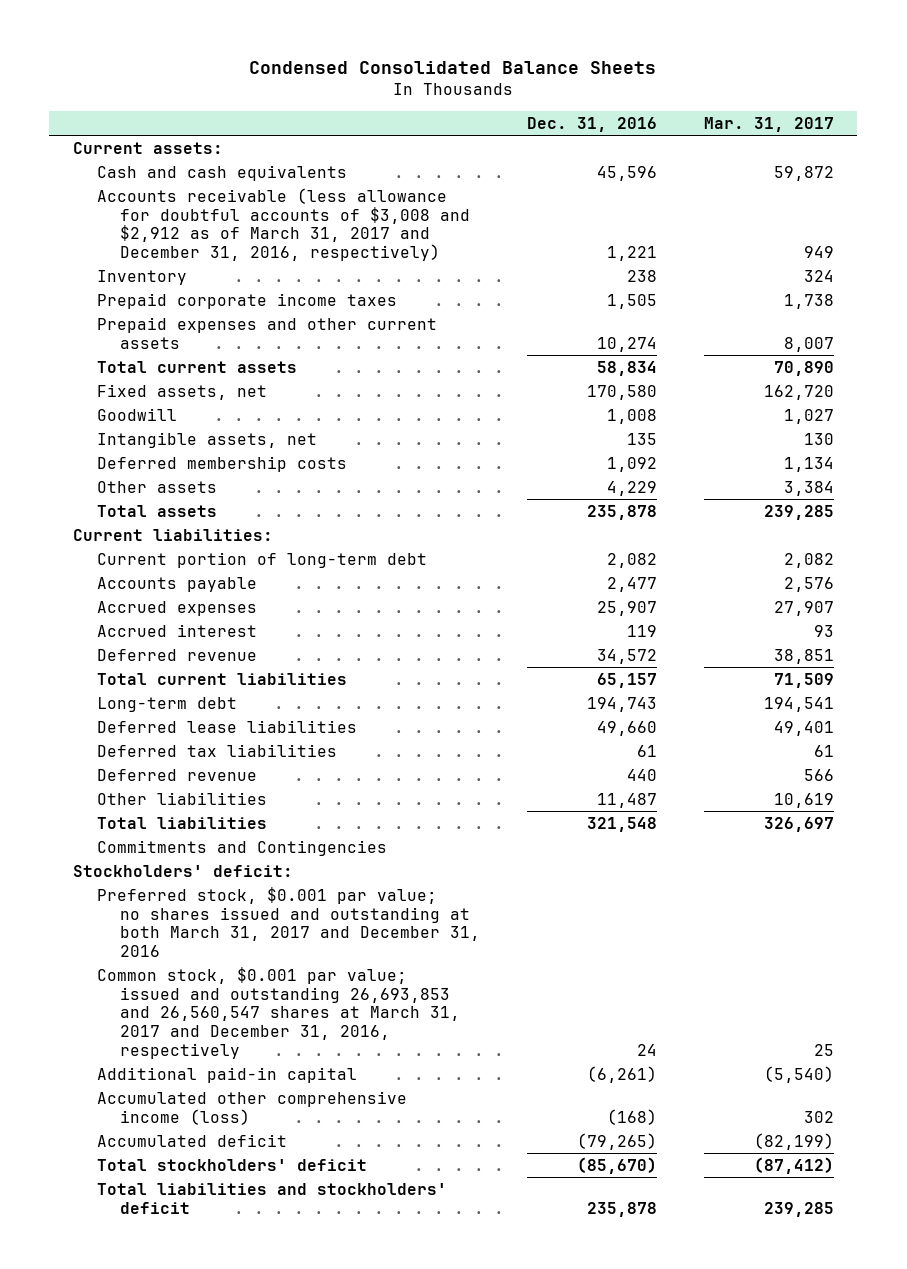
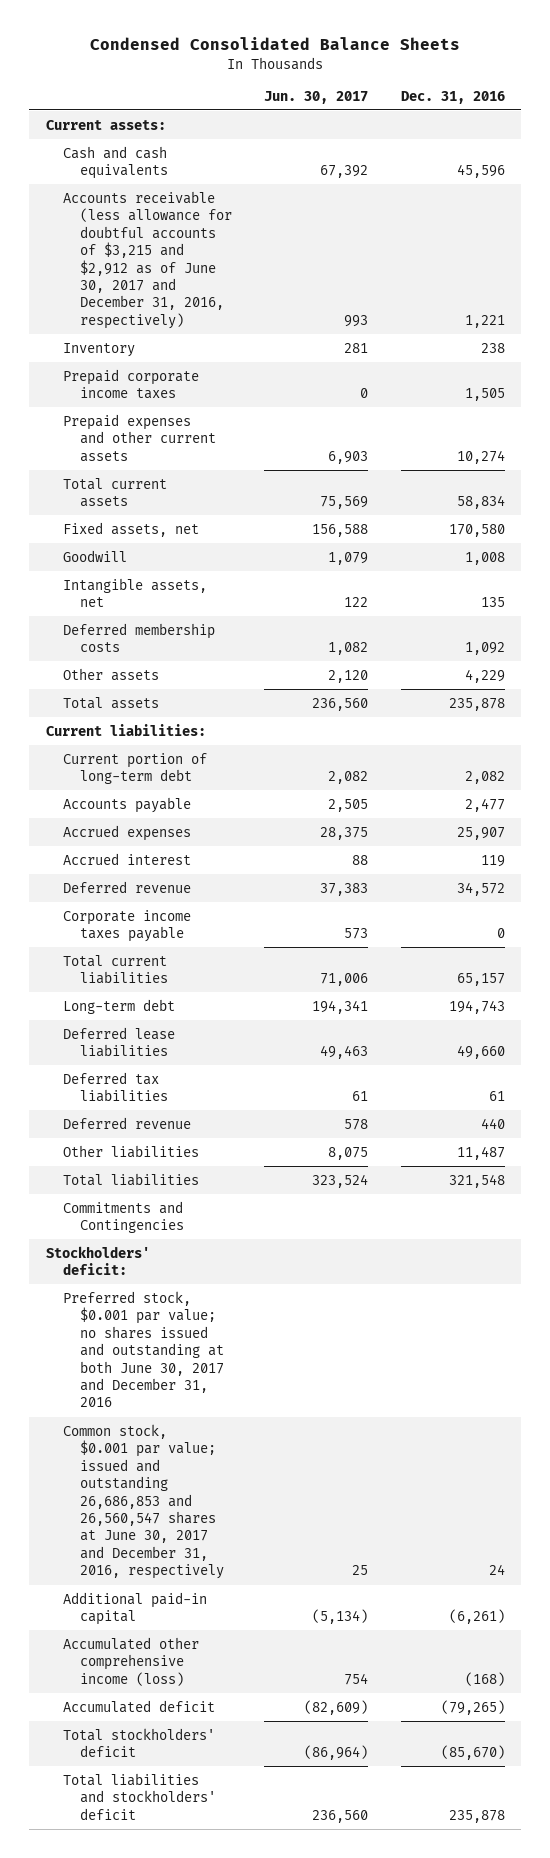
[703,117,834,133] Mar. 31, 2017 -> none
none -> [264,90,369,104] Jun. 30, 2017
[96,187,471,262] Accounts receivable (less allowance for doubtful accounts of $3,008 and $2,912 as of March 31, 2017 and December 31, 2016, respectively) -> [62,190,233,329] Accounts receivable (less allowance for doubtful accounts of $3,215 and $2,912 as of June 30, 2017 and December 31, 2016, respectively)
none -> [62,909,191,943] Corporate income taxes payable
[96,886,481,958] Preferred stock, $0.001 par value; no shares issued and outstanding at both March 31, 2017 and December 31, 2016 -> [62,1290,225,1408] Preferred stock, $0.001 par value; no shares issued and outstanding at both June 30, 2017 and December 31, 2016
[96,966,461,1059] Common stock, $0.001 par value; issued and outstanding 26,693,853 and 26,560,547 shares at March 31, 2017 and December 31, 2016, respectively -> [62,1423,225,1580] Common stock, $0.001 par value; issued and outstanding 26,686,853 and 26,560,547 shares at June 30, 2017 and December 31, 2016, respectively

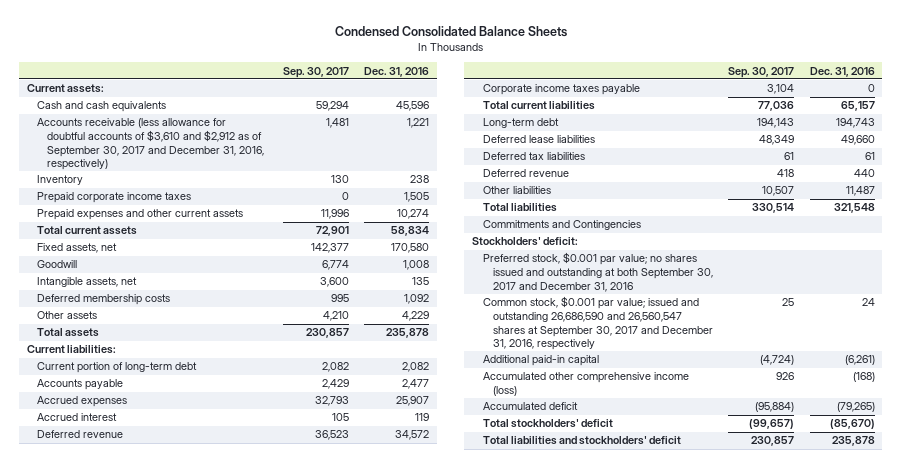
[264,90,369,104] Jun. 30, 2017 -> none
none -> [282,66,349,78] Sep. 30, 2017
[62,190,233,329] Accounts receivable (less allowance for doubtful accounts of $3,215 and $2,912 as of June 30, 2017 and December 31, 2016, respectively) -> [37,118,265,171] Accounts receivable (less allowance for doubtful accounts of $3,610 and $2,912 as of September 30, 2017 and December 31, 2016, respectively)
[62,1290,225,1408] Preferred stock, $0.001 par value; no shares issued and outstanding at both June 30, 2017 and December 31, 2016 -> [482,252,713,292] Preferred stock, $0.001 par value; no shares issued and outstanding at both September 30, 2017 and December 31, 2016
[62,1423,225,1580] Common stock, $0.001 par value; issued and outstanding 26,686,853 and 26,560,547 shares at June 30, 2017 and December 31, 2016, respectively -> [482,296,713,351] Common stock, $0.001 par value; issued and outstanding 26,686,590 and 26,560,547 shares at September 30, 2017 and December 31, 2016, respectively

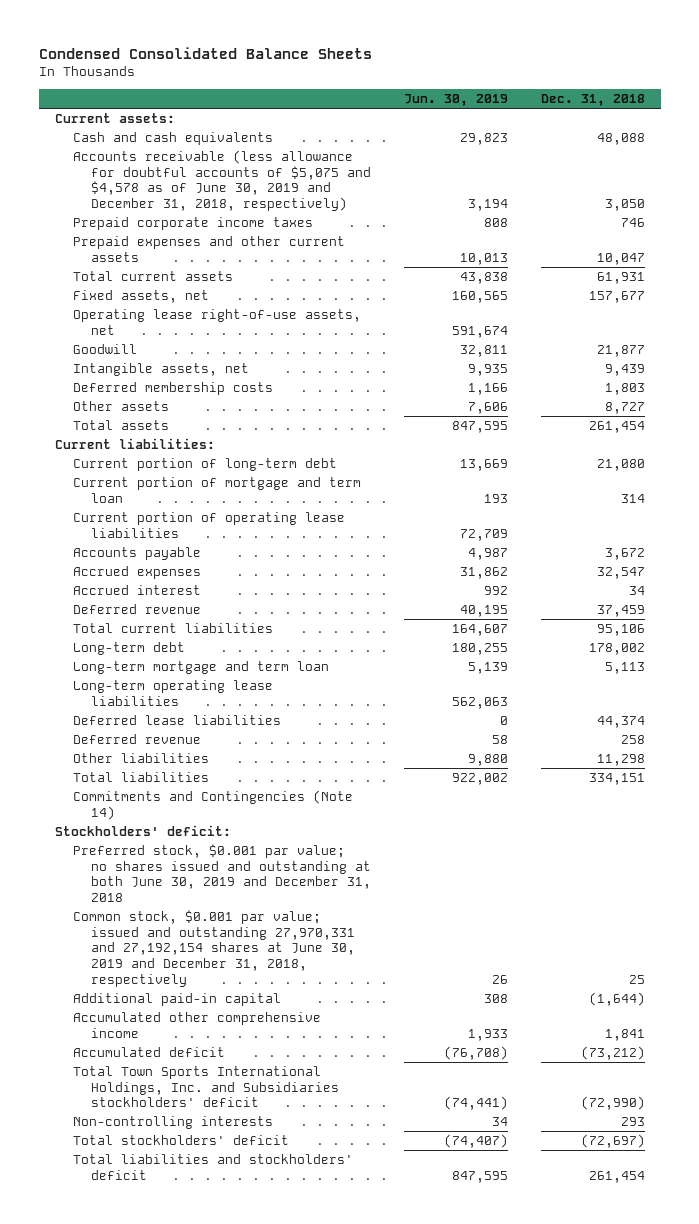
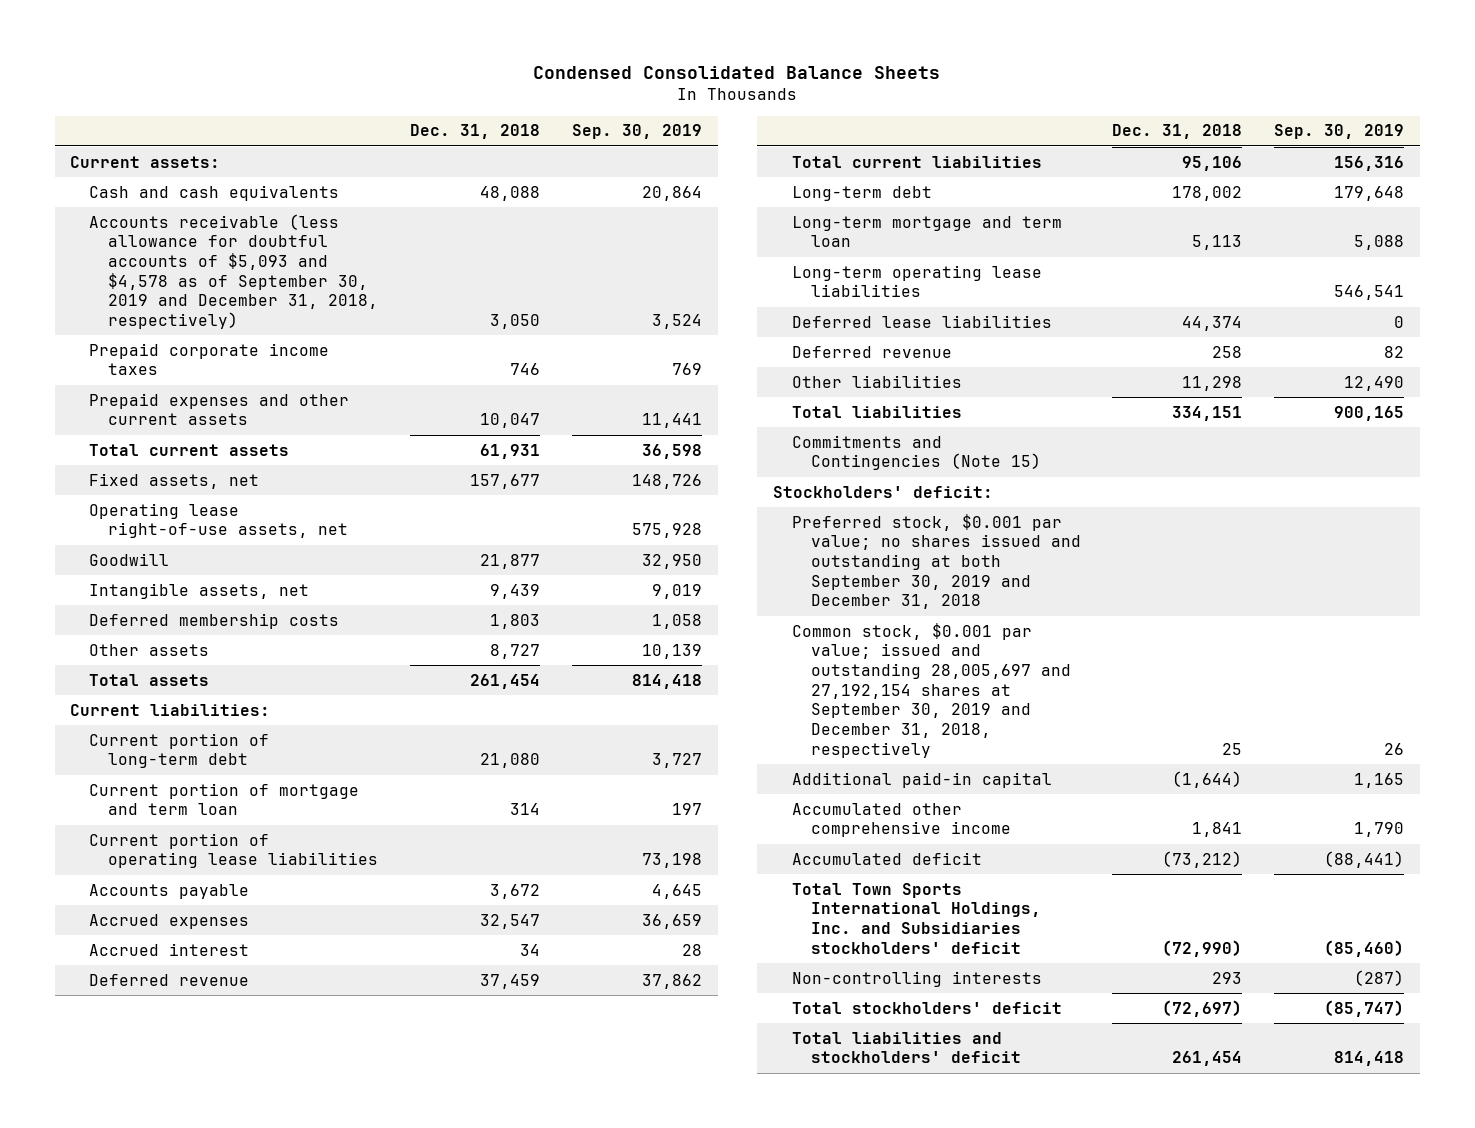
[403,94,508,107] Jun. 30, 2019 -> none
none -> [571,124,702,140] Sep. 30, 2019
[73,150,372,212] Accounts receivable (less allowance for doubtful accounts of $5,075 and $4,578 as of June 30, 2019 and December 31, 2018, respectively) -> [89,213,379,329] Accounts receivable (less allowance for doubtful accounts of $5,093 and $4,578 as of September 30, 2019 and December 31, 2018, respectively)
[73,790,354,820] Commitments and Contingencies (Note 14) -> [791,434,1041,471] Commitments and Contingencies (Note 15)
[73,844,372,903] Preferred stock, $0.001 par value; no shares issued and outstanding at both June 30, 2019 and December 31, 2018 -> [791,513,1081,610] Preferred stock, $0.001 par value; no shares issued and outstanding at both September 30, 2019 and December 31, 2018
[73,910,356,987] Common stock, $0.001 par value; issued and outstanding 27,970,331 and 27,192,154 shares at June 30, 2019 and December 31, 2018, respectively -> [791,622,1071,758] Common stock, $0.001 par value; issued and outstanding 28,005,697 and 27,192,154 shares at September 30, 2019 and December 31, 2018, respectively

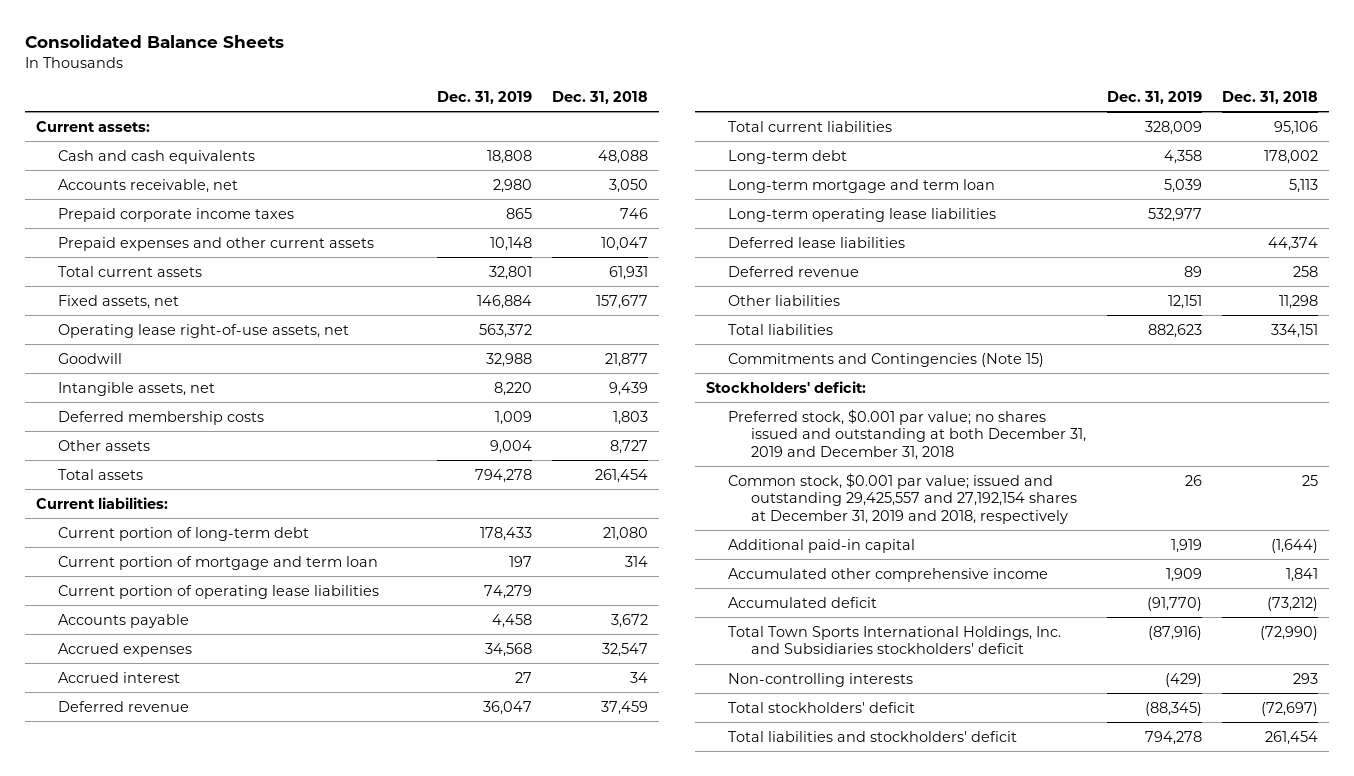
[533,65,941,79] Condensed Consolidated Balance Sheets -> [25,35,285,49] Consolidated Balance Sheets
[571,124,702,140] Sep. 30, 2019 -> none
none -> [436,90,532,104] Dec. 31, 2019
[89,213,379,329] Accounts receivable (less allowance for doubtful accounts of $5,093 and $4,578 as of September 30, 2019 and December 31, 2018, respectively) -> [58,178,239,193] Accounts receivable, net
[791,513,1081,610] Preferred stock, $0.001 par value; no shares issued and outstanding at both September 30, 2019 and December 31, 2018 -> [728,408,1087,461] Preferred stock, $0.001 par value; no shares issued and outstanding at both December 31, 2019 and December 31, 2018
[791,622,1071,758] Common stock, $0.001 par value; issued and outstanding 28,005,697 and 27,192,154 shares at September 30, 2019 and December 31, 2018, respectively -> [728,472,1078,525] Common stock, $0.001 par value; issued and outstanding 29,425,557 and 27,192,154 shares at December 31, 2019 and 2018, respectively

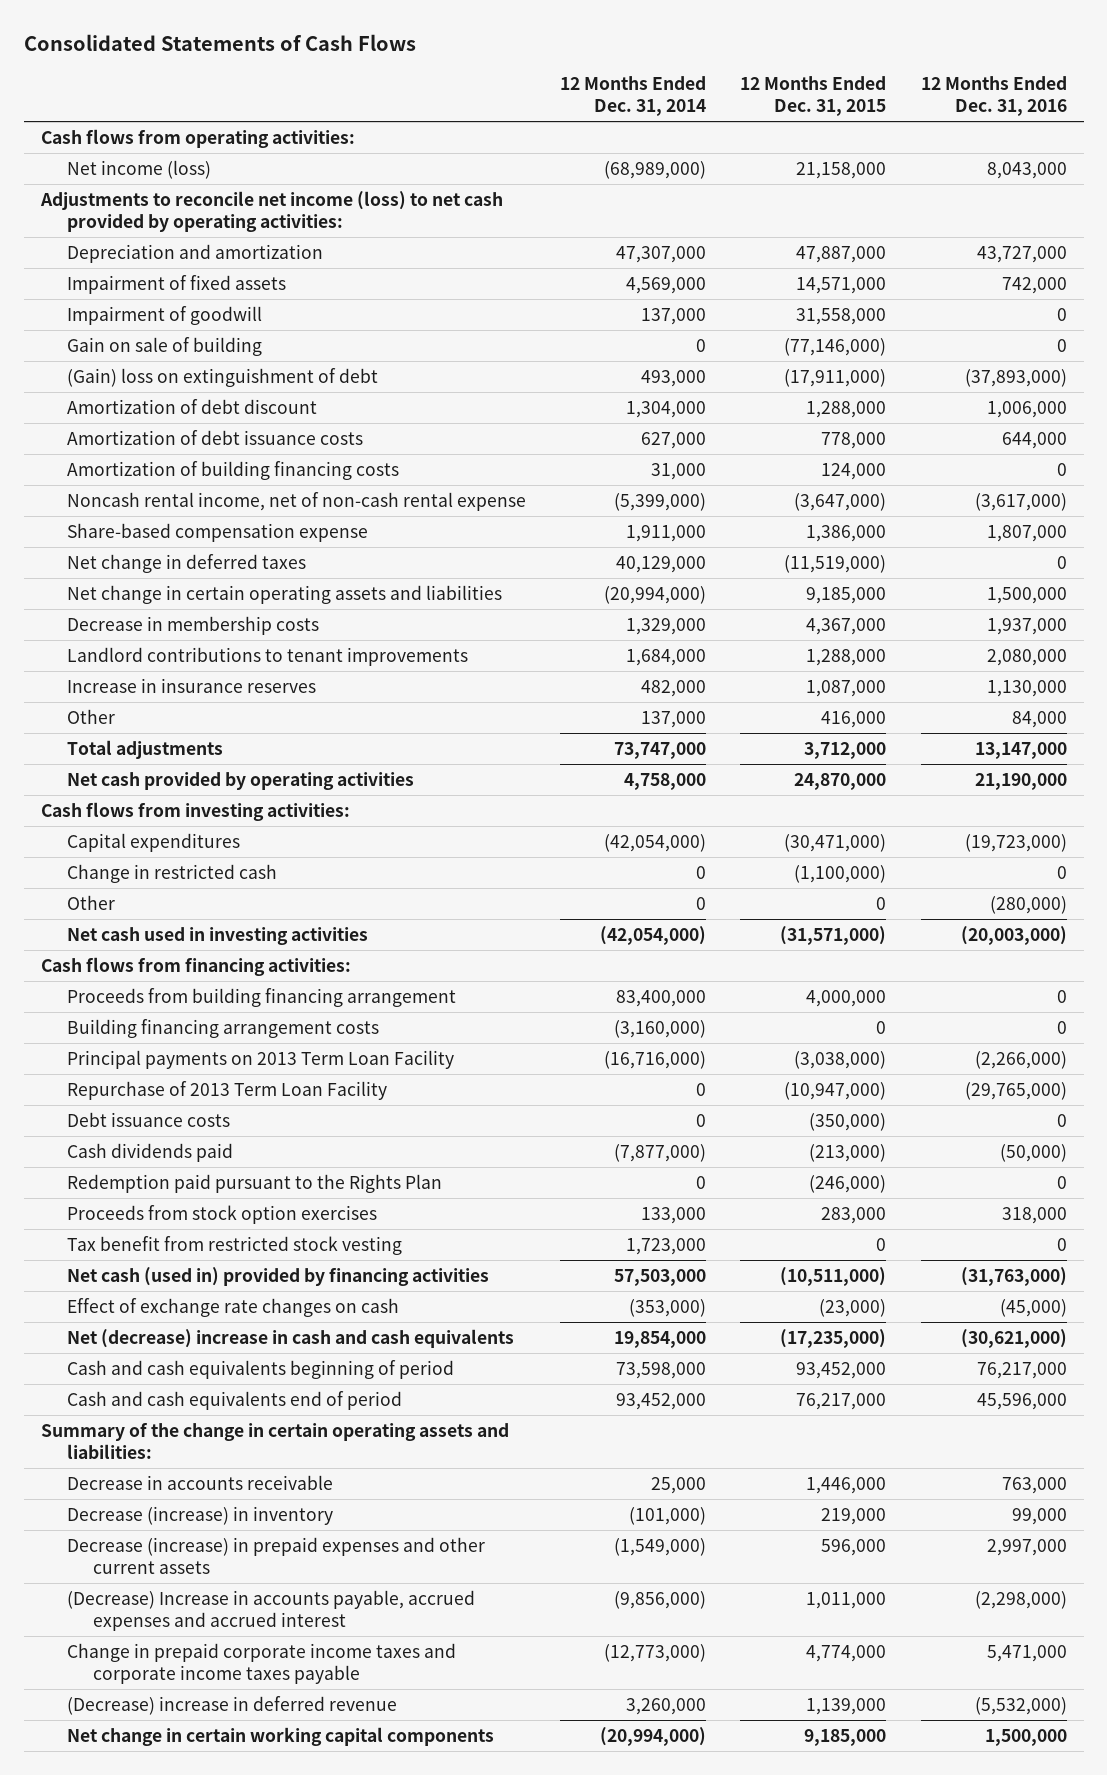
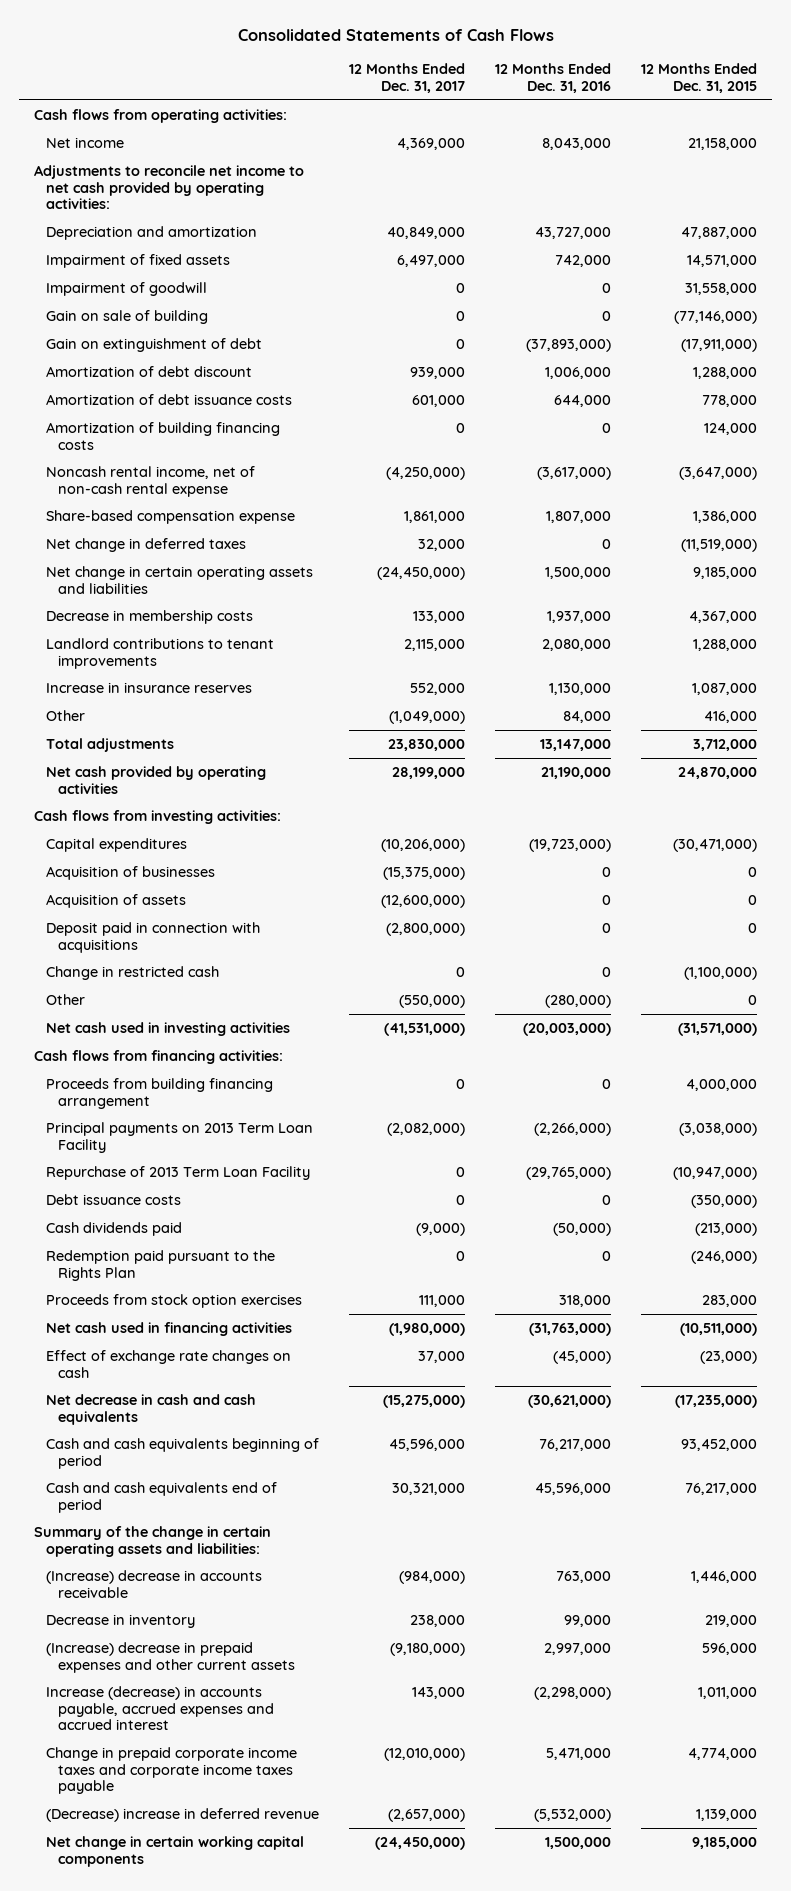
[560,76,707,116] 12 Months Ended Dec. 31, 2014 -> none
none -> [348,63,465,93] 12 Months Ended Dec. 31, 2017
[66,160,211,180] Net income (loss) -> [45,136,124,148] Net income
[39,191,503,232] Adjustments to reconcile net income (loss) to net cash provided by operating activities: -> [33,164,304,210] Adjustments to reconcile net income to net cash provided by operating activities:
[66,368,378,388] (Gain) loss on extinguishment of debt -> [45,337,262,352] Gain on extinguishment of debt
none -> [45,865,215,880] Acquisition of businesses
none -> [45,893,186,908] Acquisition of assets
none -> [45,921,260,953] Deposit paid in connection with acquisitions
[66,1019,379,1039] Building financing arrangement costs -> none
[66,1236,402,1256] Tax benefit from restricted stock vesting -> none
[66,1267,489,1287] Net cash (used in) provided by financing activities -> [45,1321,292,1336] Net cash used in financing activities
[66,1329,514,1349] Net (decrease) increase in cash and cash equivalents -> [45,1393,256,1425] Net decrease in cash and cash equivalents
[66,1475,333,1491] Decrease in accounts receivable -> [45,1569,262,1598] (Increase) decrease in accounts receivable
[66,1506,333,1526] Decrease (increase) in inventory -> [45,1613,195,1628] Decrease in inventory
[66,1537,485,1574] Decrease (increase) in prepaid expenses and other current assets -> [45,1641,295,1673] (Increase) decrease in prepaid expenses and other current assets
[66,1590,475,1631] (Decrease) Increase in accounts payable, accrued expenses and accrued interest -> [45,1685,274,1731] Increase (decrease) in accounts payable, accrued expenses and accrued interest

